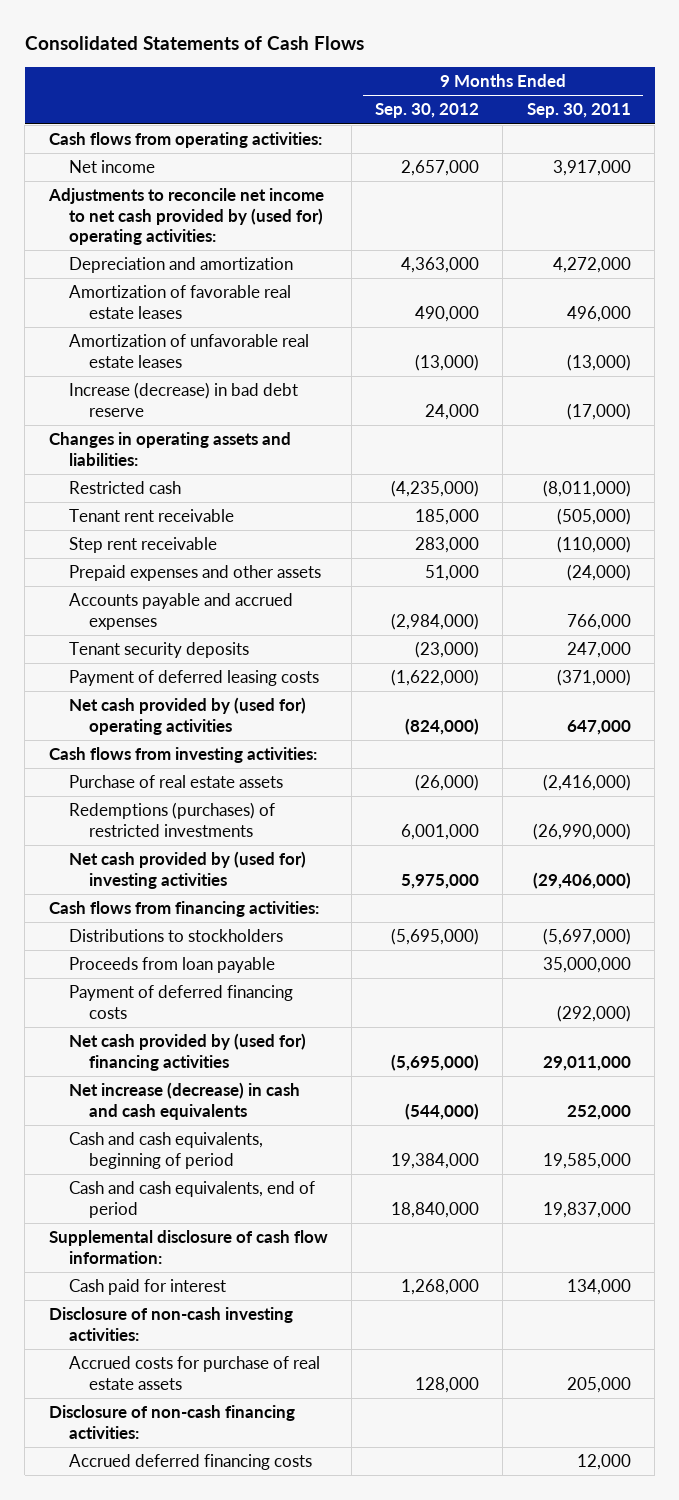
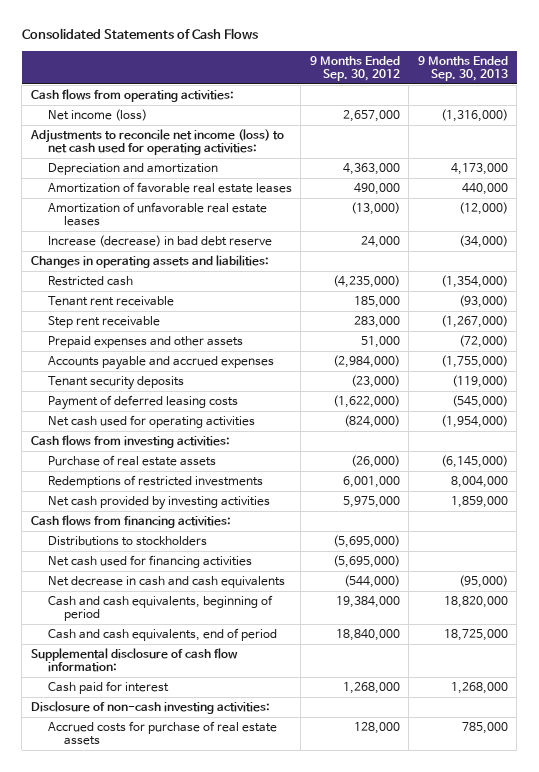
[526,103,631,119] Sep. 30, 2011 -> none
none -> [417,55,508,81] 9 Months Ended Sep. 30, 2013
[68,160,155,174] Net income -> [47,109,147,122] Net income (loss)
[47,188,324,246] Adjustments to reconcile net income to net cash provided by (used for) operating activities: -> [29,129,284,156] Adjustments to reconcile net income (loss) to net cash used for operating activities:
[68,697,306,735] Net cash provided by (used for) operating activities -> [47,415,255,429] Net cash used for operating activities
[68,802,275,837] Redemptions (purchases) of restricted investments -> [47,475,263,489] Redemptions of restricted investments
[68,851,306,889] Net cash provided by (used for) investing activities -> [47,496,270,511] Net cash provided by investing activities
[68,957,275,974] Proceeds from loan payable -> none
[68,985,293,1019] Payment of deferred financing costs -> none
[68,1033,306,1071] Net cash provided by (used for) financing activities -> [47,555,252,569] Net cash used for financing activities
[68,1082,300,1120] Net increase (decrease) in cash and cash equivalents -> [47,576,285,589] Net decrease in cash and cash equivalents
[48,1405,295,1439] Disclosure of non-cash financing activities: -> none
[68,1454,312,1471] Accrued deferred financing costs -> none

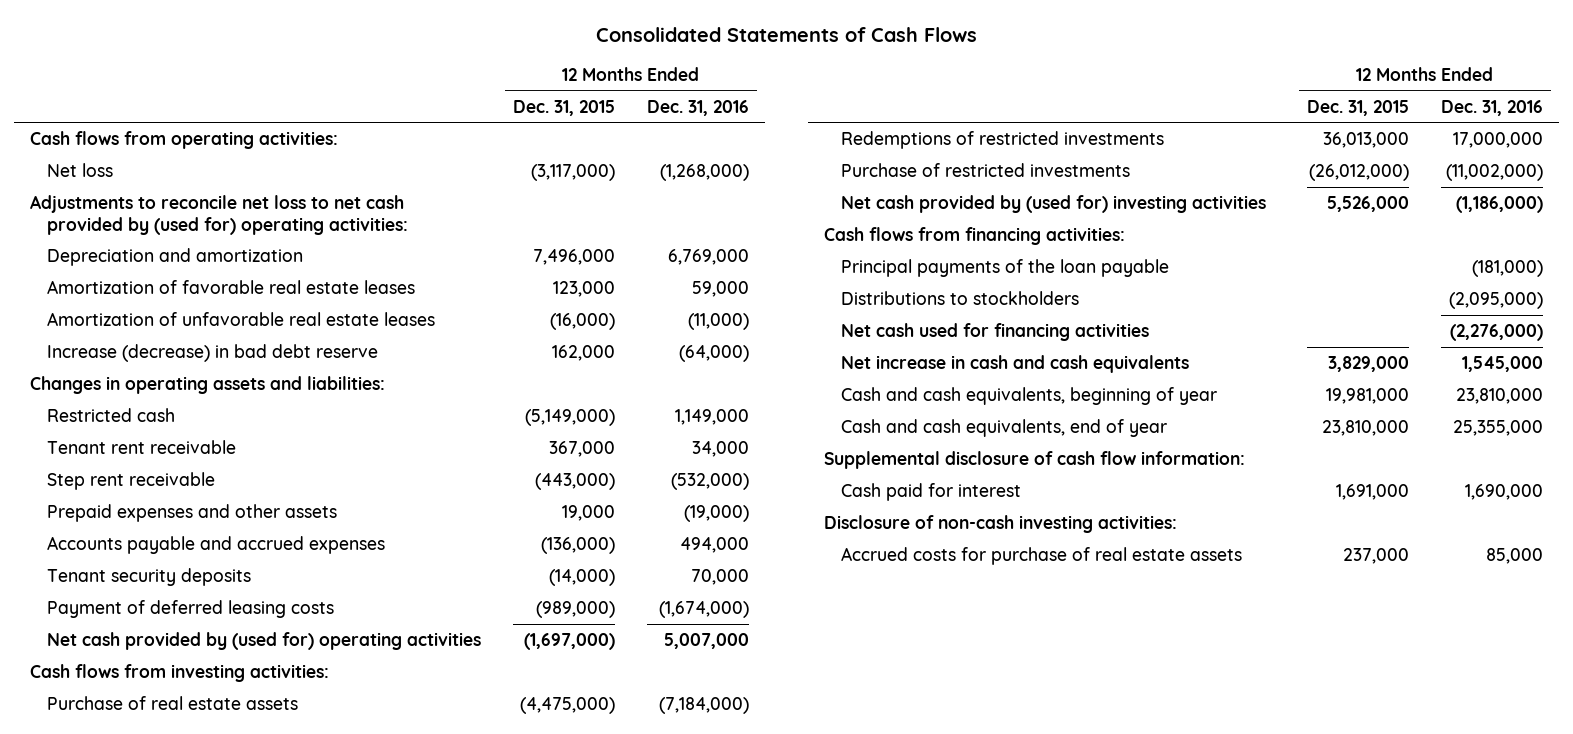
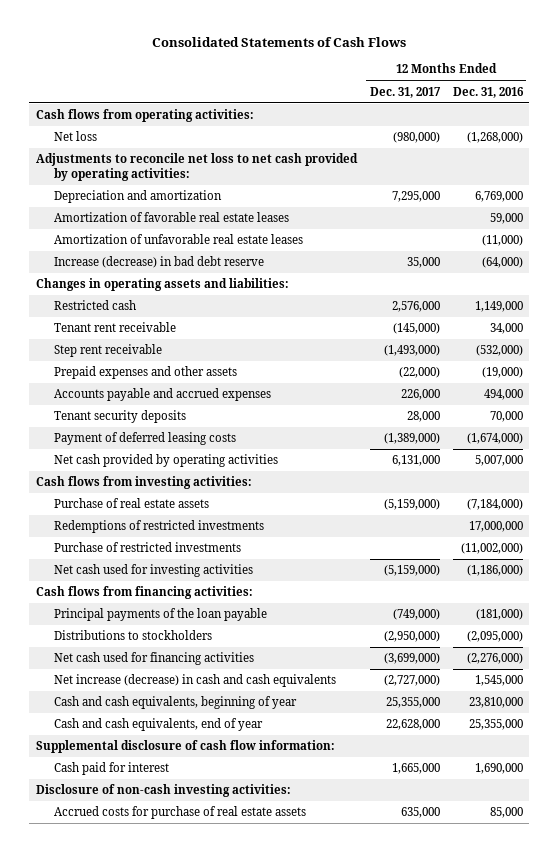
[512,99,615,116] Dec. 31, 2015 -> none
none -> [369,86,441,98] Dec. 31, 2017
[30,194,408,235] Adjustments to reconcile net loss to net cash provided by (used for) operating activities: -> [35,153,358,181] Adjustments to reconcile net loss to net cash provided by operating activities:
[46,631,481,650] Net cash provided by (used for) operating activities -> [53,454,278,468] Net cash provided by operating activities
[840,194,1266,213] Net cash provided by (used for) investing activities -> [53,564,253,578] Net cash used for investing activities
[840,354,1189,373] Net increase in cash and cash equivalents -> [53,674,336,688] Net increase (decrease) in cash and cash equivalents

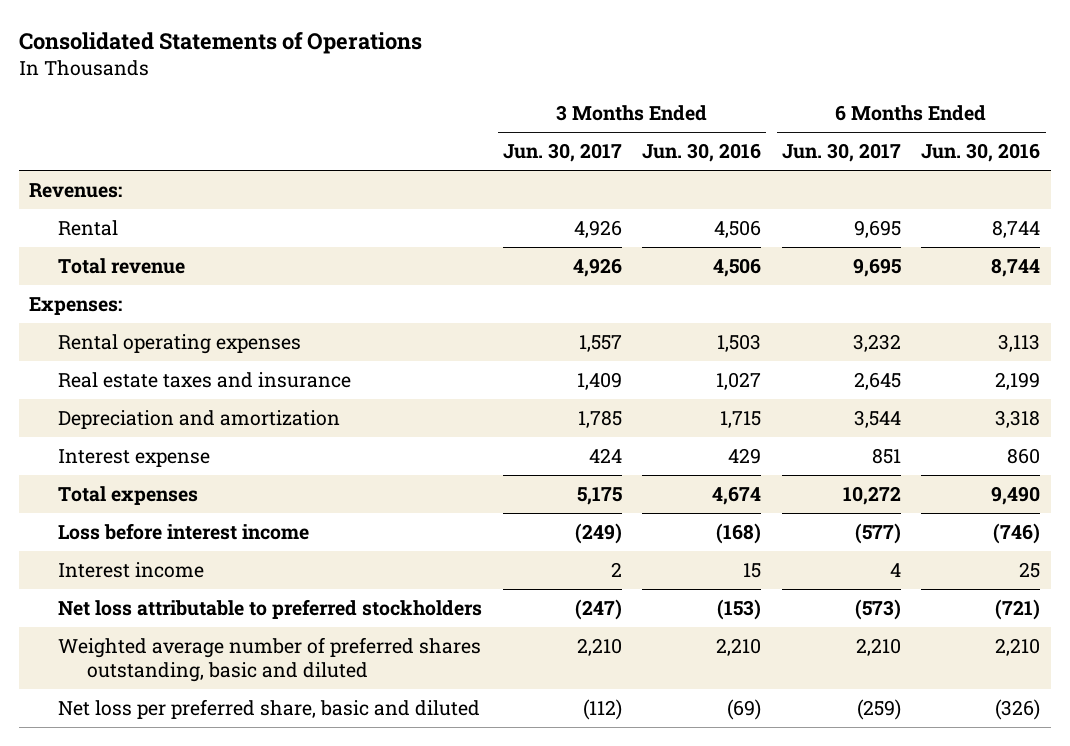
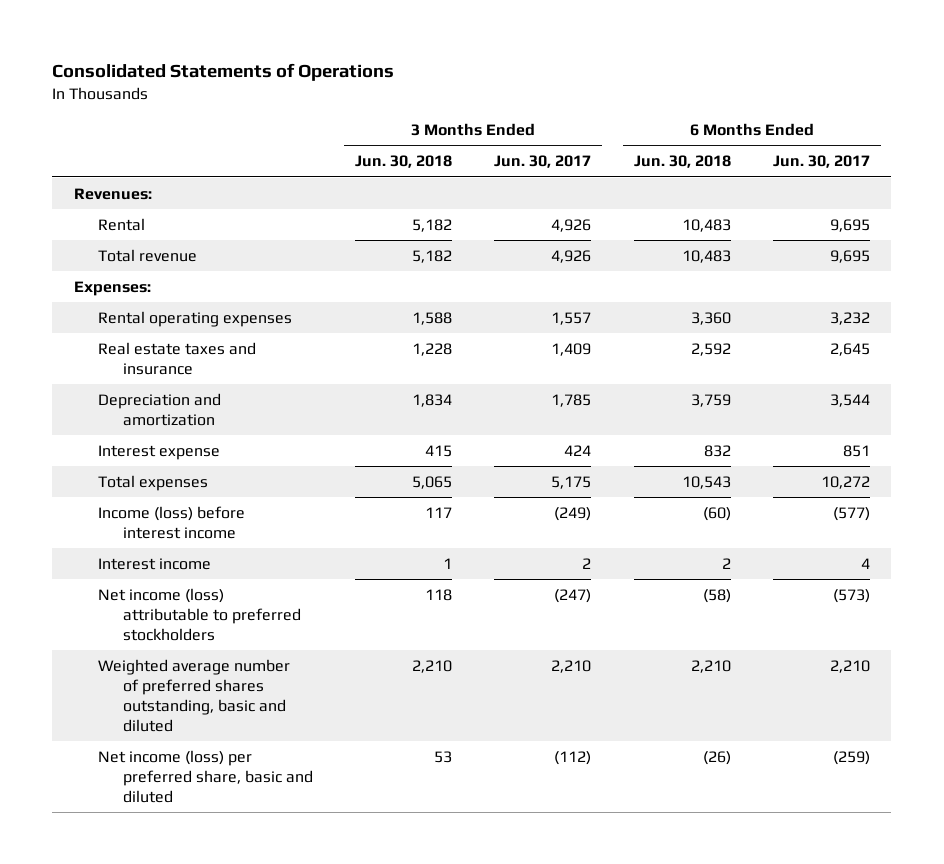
[642,143,762,163] Jun. 30, 2016 -> none
[921,143,1041,163] Jun. 30, 2016 -> none
none -> [354,155,452,169] Jun. 30, 2018
none -> [633,155,731,169] Jun. 30, 2018
[58,522,310,540] Loss before interest income -> [98,505,246,539] Income (loss) before interest income
[58,598,483,619] Net loss attributable to preferred stockholders -> [98,587,301,641] Net income (loss) attributable to preferred stockholders
[58,698,481,719] Net loss per preferred share, basic and diluted -> [98,749,313,803] Net income (loss) per preferred share, basic and diluted

